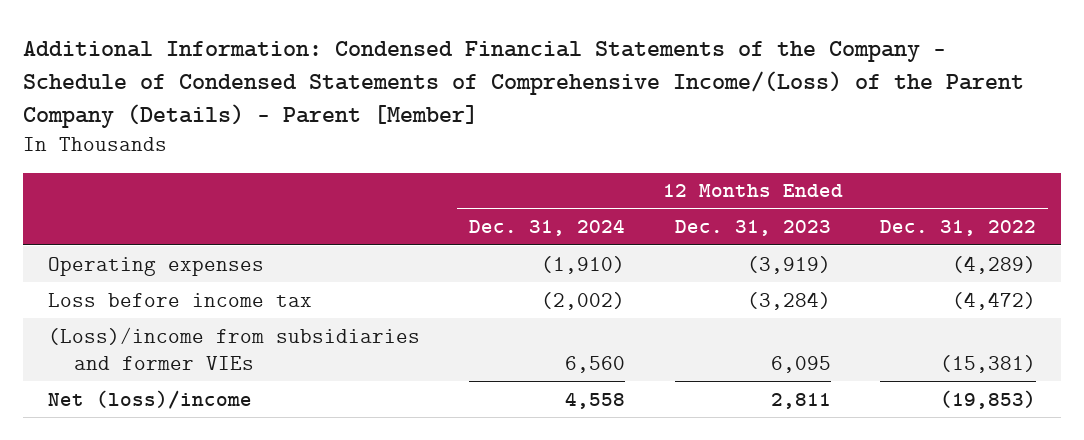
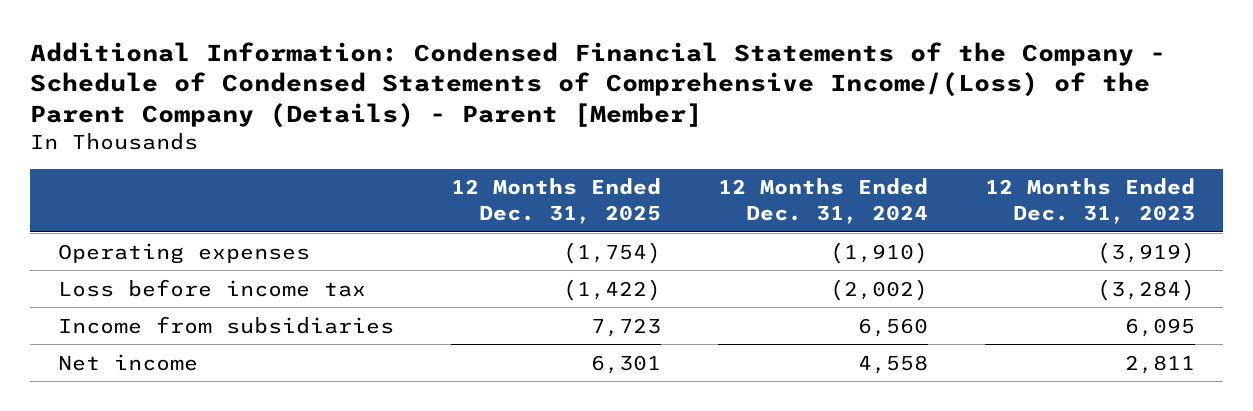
[879,220,1036,237] Dec. 31, 2022 -> none
none -> [451,178,662,224] 12 Months Ended Dec. 31, 2025
[47,326,420,370] (Loss)/income from subsidiaries and former VIEs -> [58,315,395,334] Income from subsidiaries
[47,389,252,409] Net (loss)/income -> [58,353,199,371] Net income

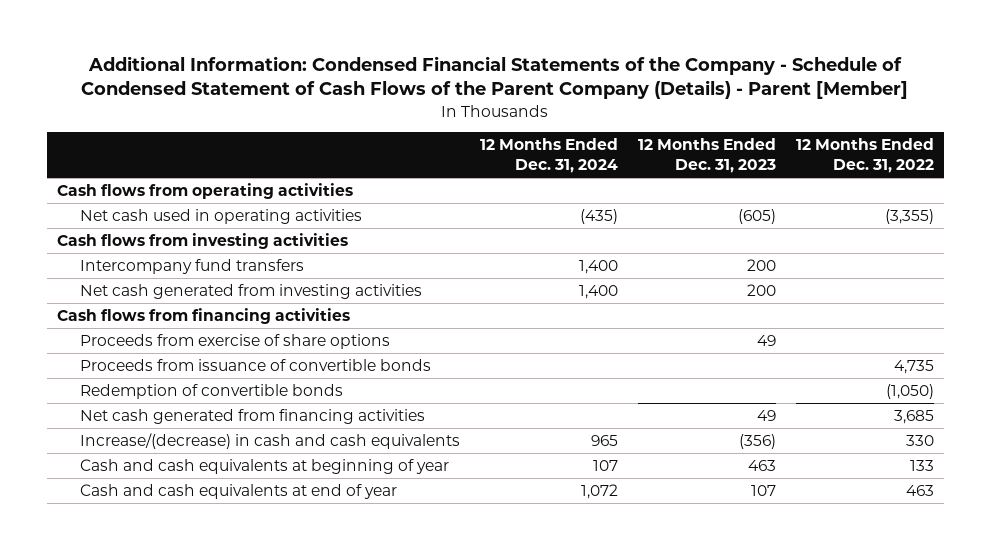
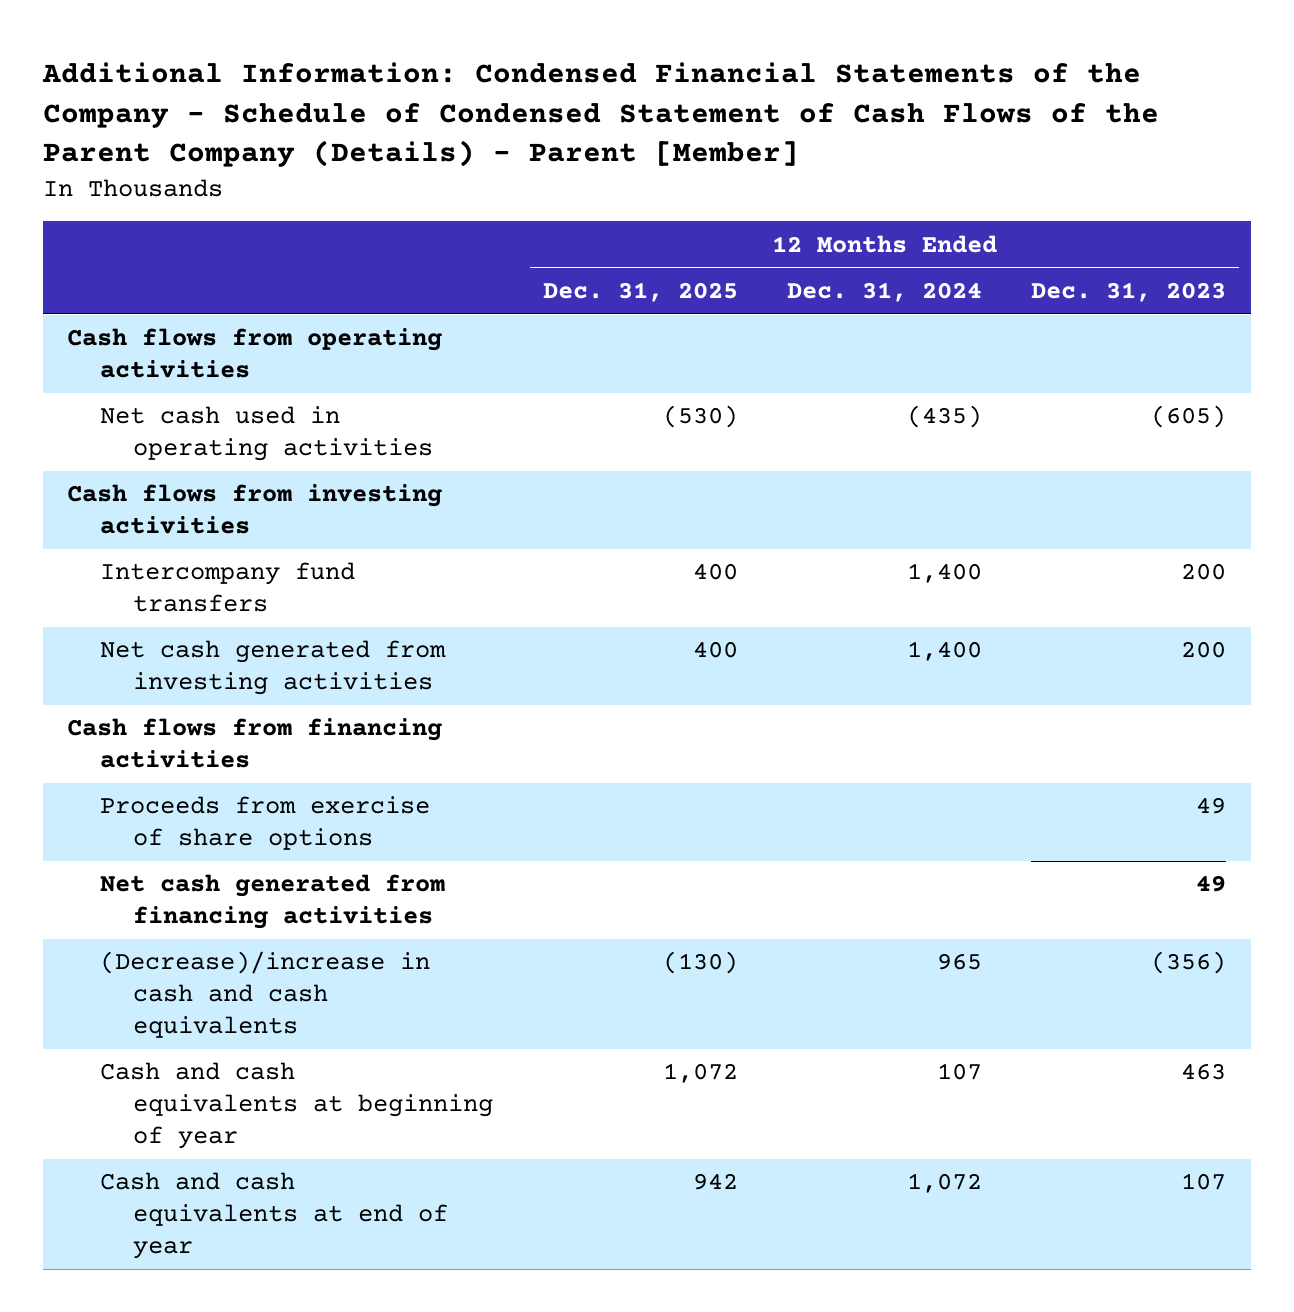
[796,138,935,174] 12 Months Ended Dec. 31, 2022 -> none
none -> [542,281,738,302] Dec. 31, 2025
[79,358,431,371] Proceeds from issuance of convertible bonds -> none
[79,383,343,399] Redemption of convertible bonds -> none
[79,432,460,449] Increase/(decrease) in cash and cash equivalents -> [100,951,431,1039] (Decrease)/increase in cash and cash equivalents

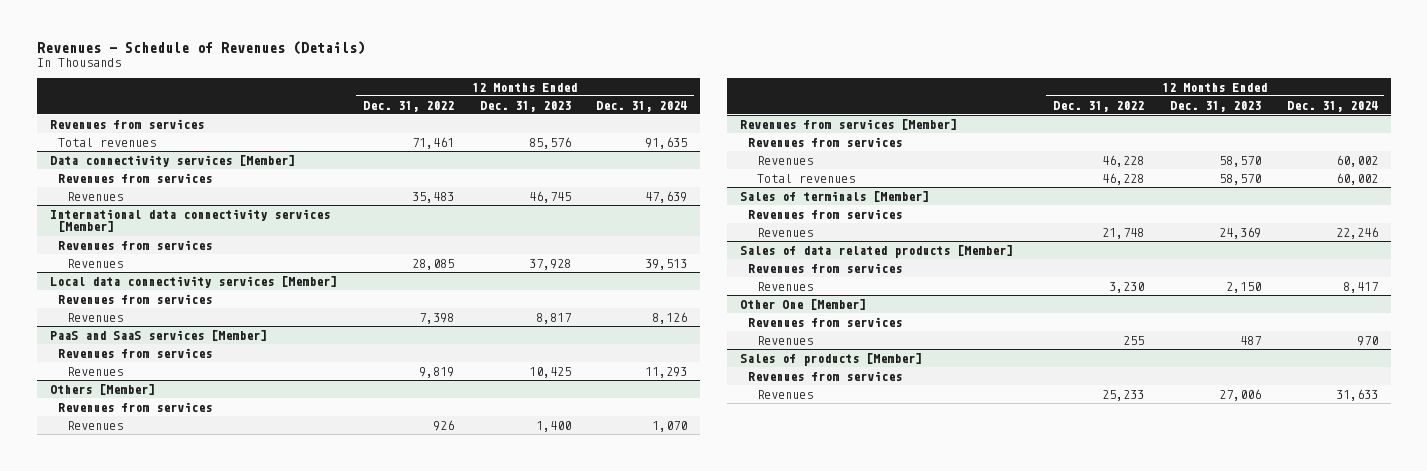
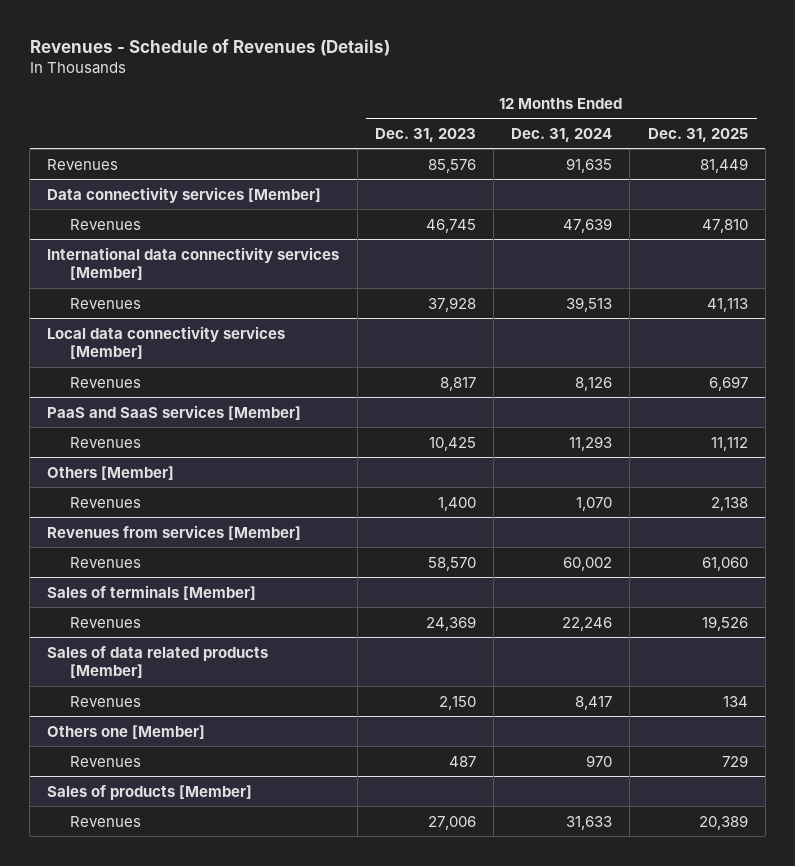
[362,100,454,112] Dec. 31, 2022 -> none
none -> [647,127,748,142] Dec. 31, 2025
[49,118,204,129] Revenues from services -> none
[58,137,157,147] Total revenues -> [47,158,119,170] Revenues
[58,172,213,183] Revenues from services -> none
[58,239,213,250] Revenues from services -> none
[58,293,213,304] Revenues from services -> none
[58,347,213,358] Revenues from services -> none
[58,401,213,412] Revenues from services -> none
[748,136,903,147] Revenues from services -> none
[756,173,855,183] Total revenues -> none
[748,208,903,219] Revenues from services -> none
[748,262,903,273] Revenues from services -> none
[748,316,903,327] Revenues from services -> none
[739,298,866,310] Other One [Member] -> [47,724,206,739] Others one [Member]
[748,370,903,381] Revenues from services -> none

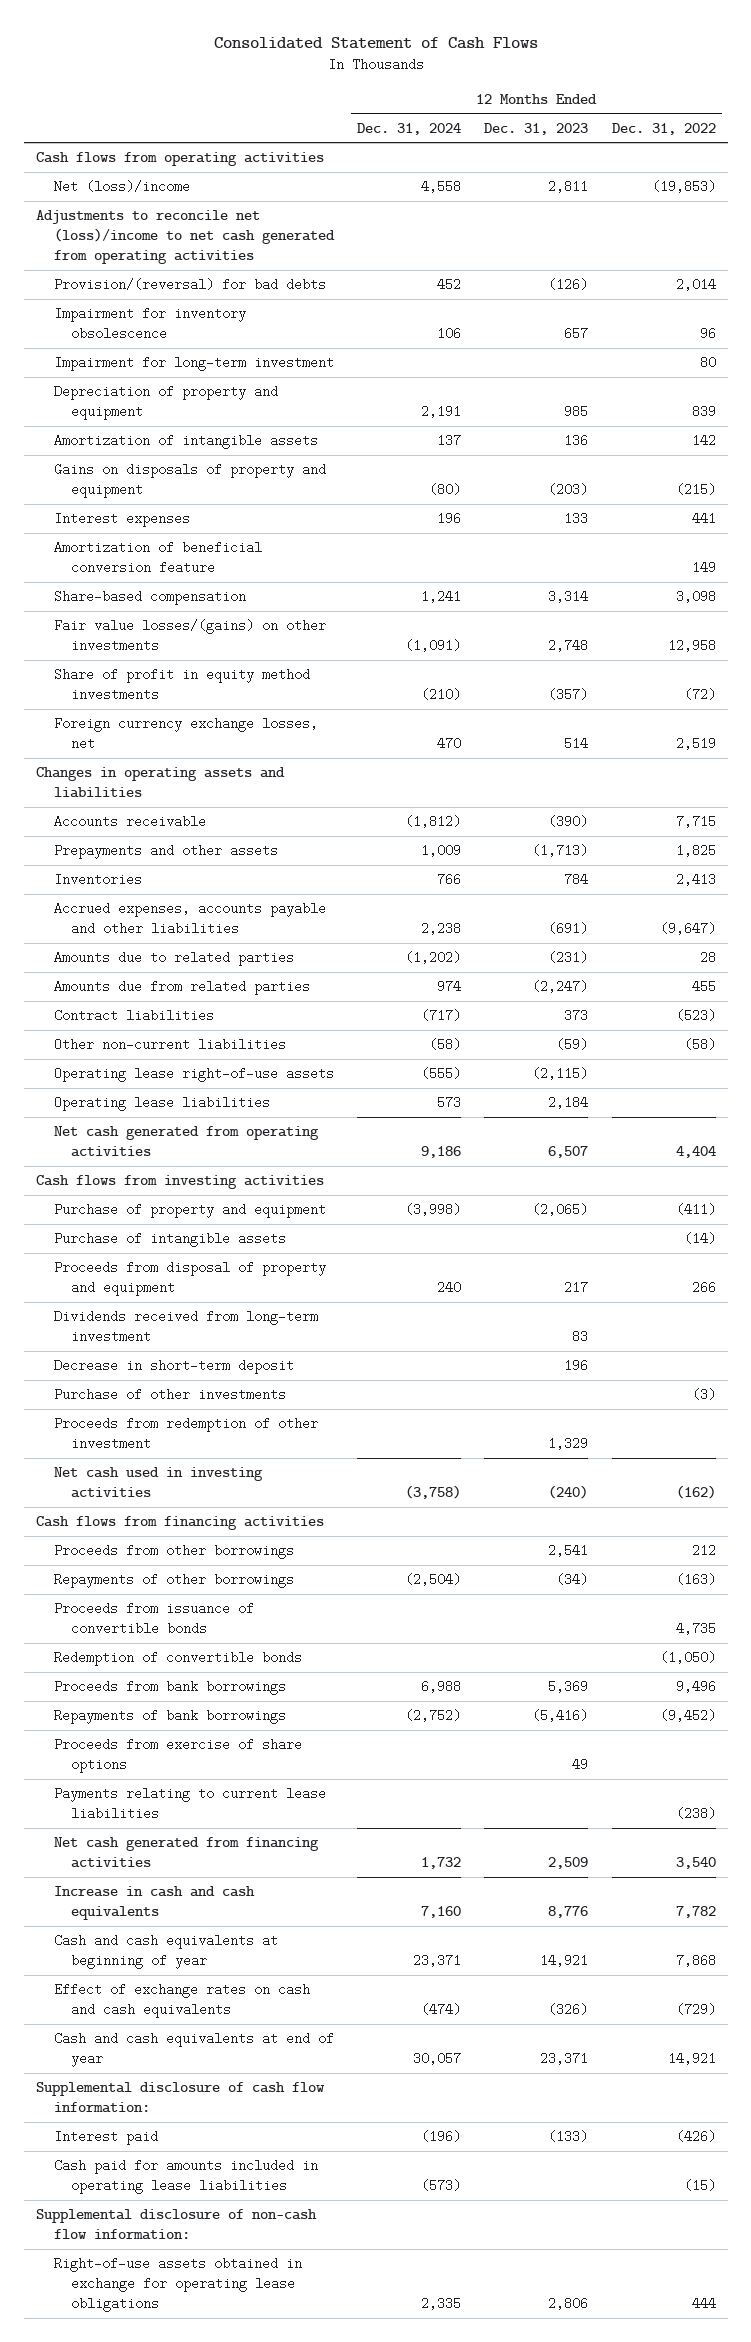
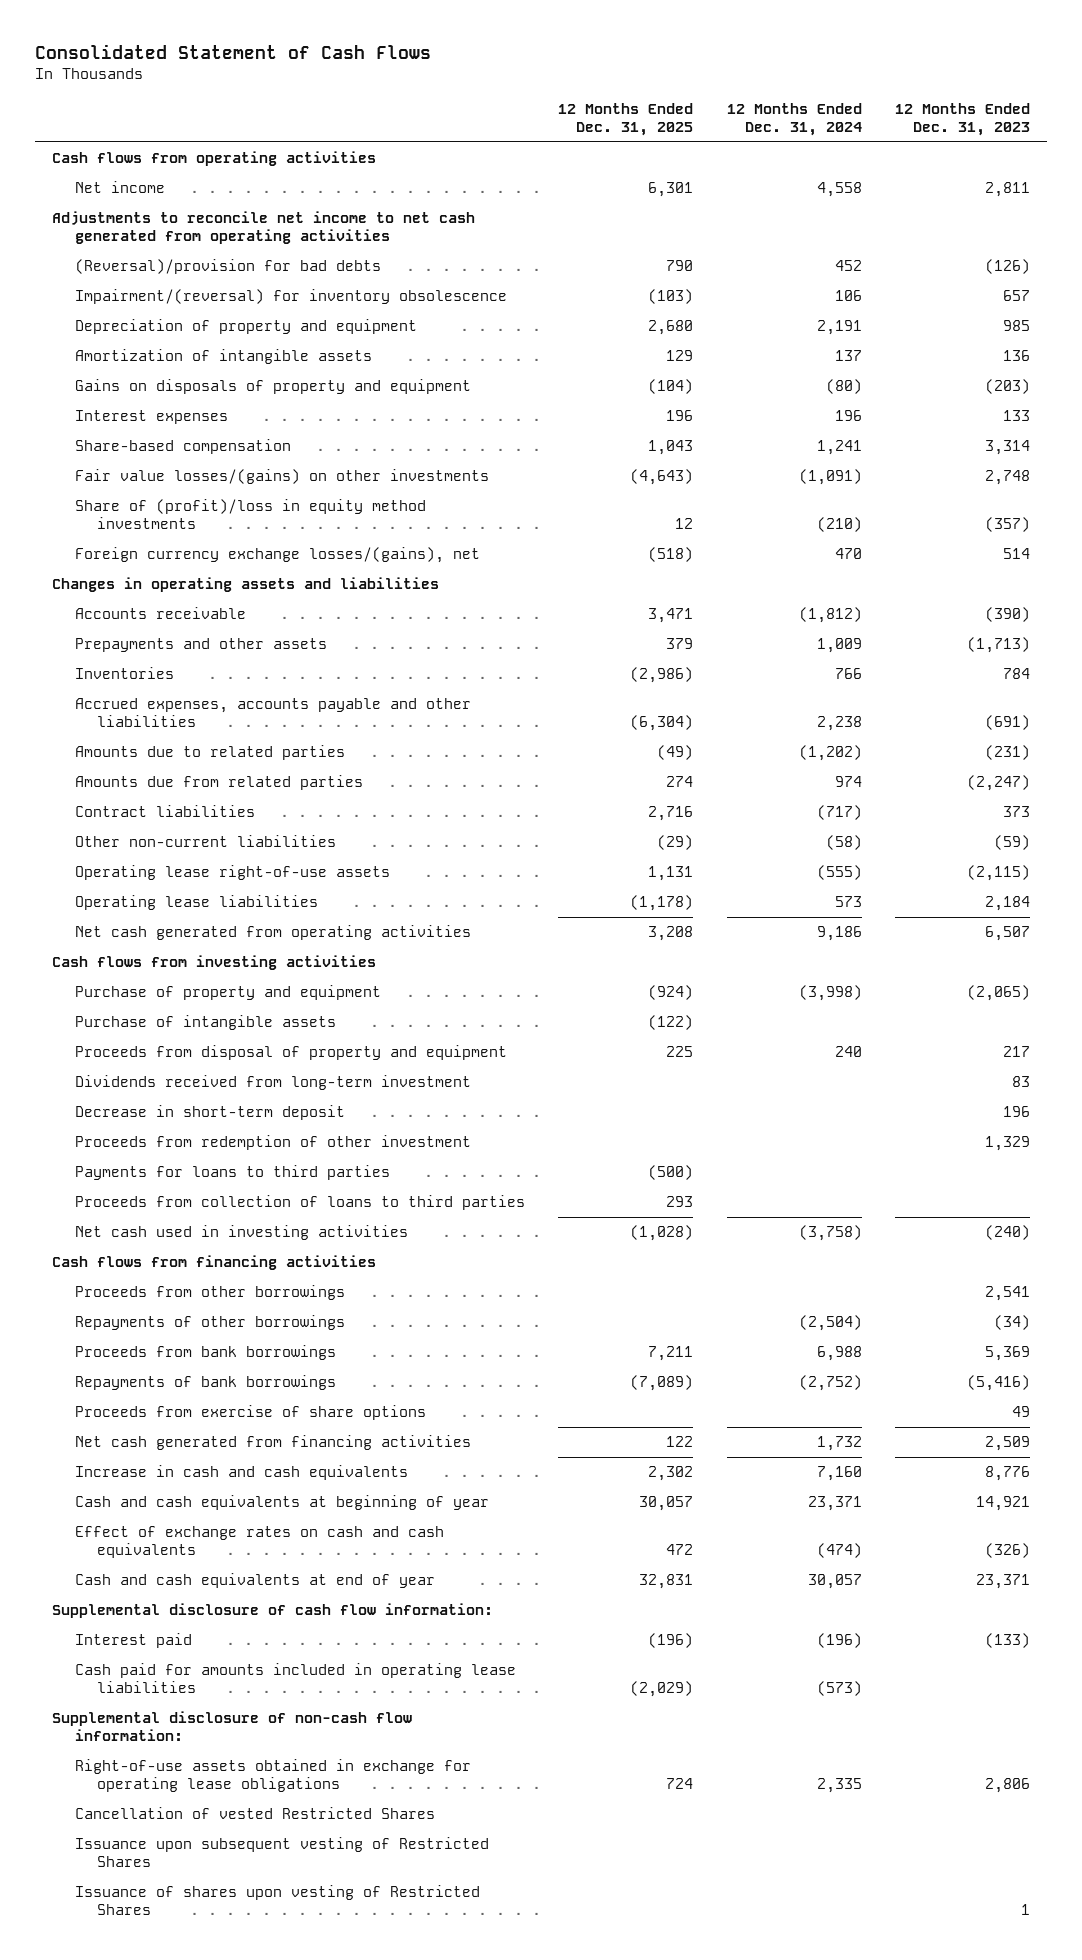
[611,122,716,135] Dec. 31, 2022 -> none
none -> [558,103,694,137] 12 Months Ended Dec. 31, 2025
[53,356,334,372] Impairment for long-term investment -> none
[53,180,190,194] Net (loss)/income -> [74,181,165,194] Net income
[35,210,335,265] Adjustments to reconcile net (loss)/income to net cash generated from operating activities -> [51,211,475,244] Adjustments to reconcile net income to net cash generated from operating activities
[53,278,326,292] Provision/(reversal) for bad debts -> [74,259,381,275] (Reversal)/provision for bad debts
[53,307,246,341] Impairment for inventory obsolescence -> [74,289,507,305] Impairment/(reversal) for inventory obsolescence
[53,541,262,575] Amortization of beneficial conversion feature -> none
[53,668,310,702] Share of profit in equity method investments -> [74,499,426,529] Share of (profit)/loss in equity method investments
[53,717,318,751] Foreign currency exchange losses, net -> [74,547,480,564] Foreign currency exchange losses/(gains), net
[53,1388,286,1402] Purchase of other investments -> none
none -> [74,1165,390,1181] Payments for loans to third parties
none -> [74,1195,525,1211] Proceeds from collection of loans to third parties
[53,1602,254,1636] Proceeds from issuance of convertible bonds -> none
[53,1651,302,1667] Redemption of convertible bonds -> none
[53,1787,326,1821] Payments relating to current lease liabilities -> none
none -> [74,1807,435,1820] Cancellation of vested Restricted Shares
none -> [74,1837,489,1867] Issuance upon subsequent vesting of Restricted Shares
none -> [74,1885,480,1915] Issuance of shares upon vesting of Restricted Shares

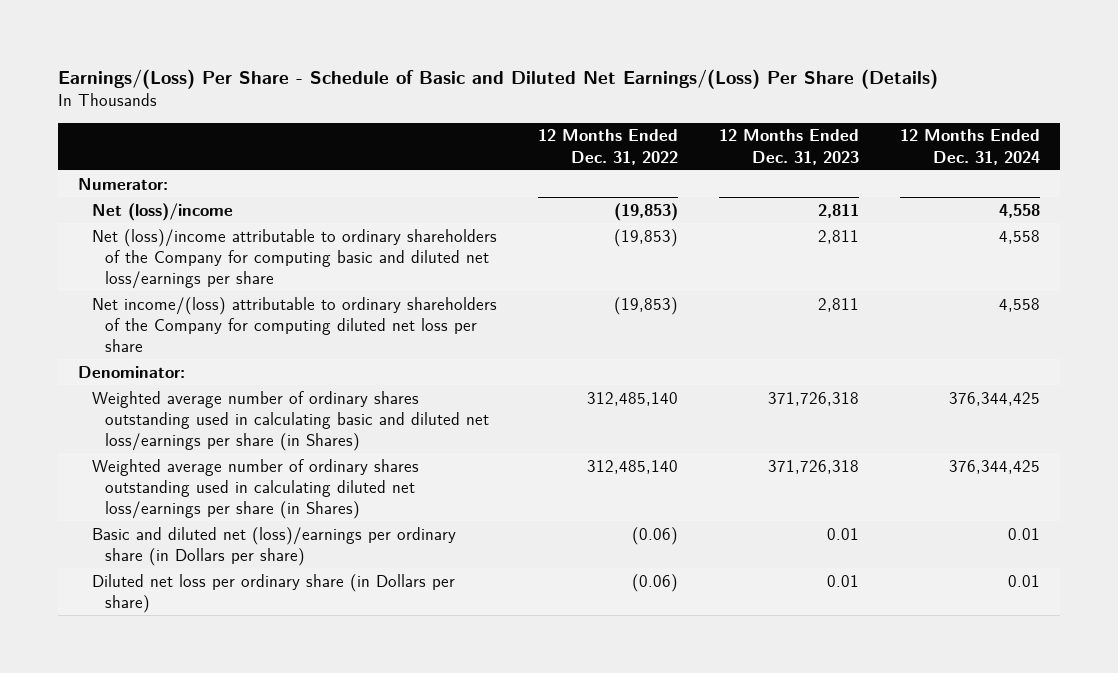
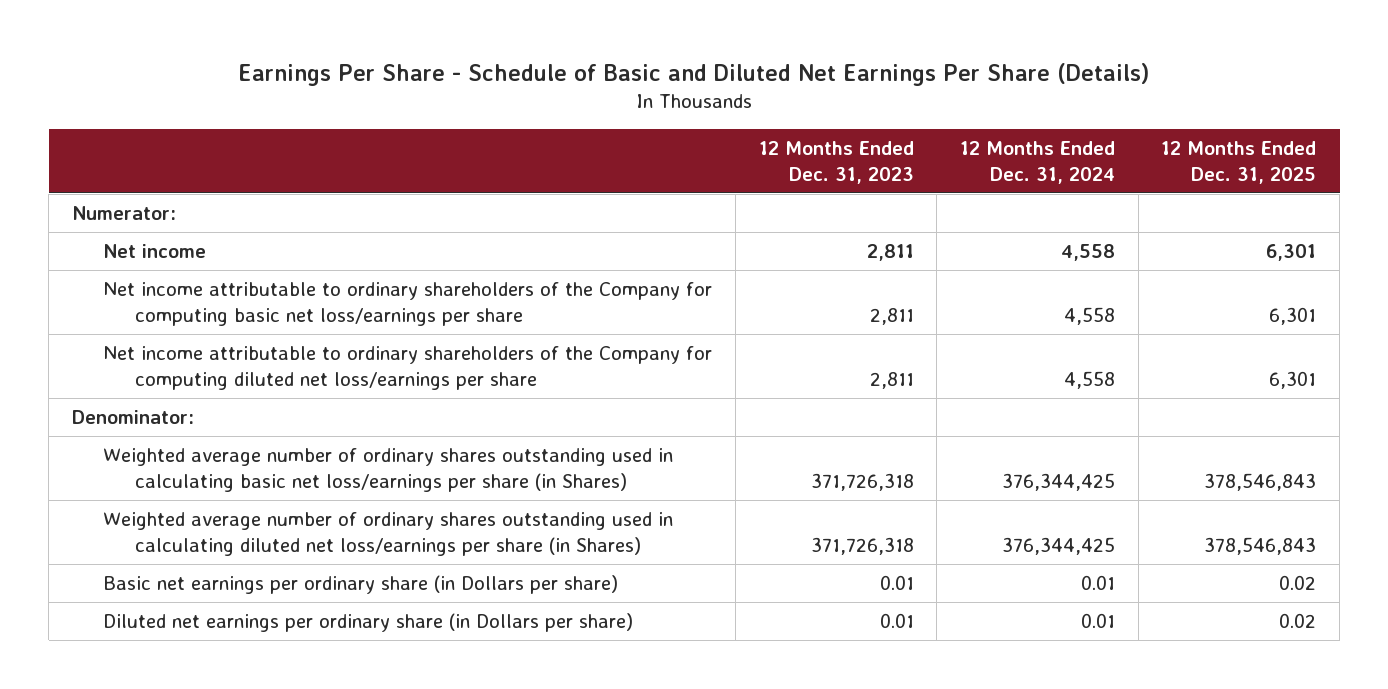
[57,68,938,89] Earnings/(Loss) Per Share - Schedule of Basic and Diluted Net Earnings/(Loss) Per Share (Details) -> [238,62,1150,86] Earnings Per Share - Schedule of Basic and Diluted Net Earnings Per Share (Details)
[537,129,678,165] 12 Months Ended Dec. 31, 2022 -> none
none -> [1161,140,1317,184] 12 Months Ended Dec. 31, 2025
[91,202,233,221] Net (loss)/income -> [103,243,207,258] Net income
[91,228,497,290] Net (loss)/income attributable to ordinary shareholders of the Company for computing basic and diluted net loss/earnings per share -> [103,281,713,326] Net income attributable to ordinary shareholders of the Company for computing basic net loss/earnings per share
[91,296,497,353] Net income/(loss) attributable to ordinary shareholders of the Company for computing diluted net loss per share -> [103,345,713,390] Net income attributable to ordinary shareholders of the Company for computing diluted net loss/earnings per share
[91,390,490,452] Weighted average number of ordinary shares outstanding used in calculating basic and diluted net loss/earnings per share (in Shares) -> [103,447,674,492] Weighted average number of ordinary shares outstanding used in calculating basic net loss/earnings per share (in Shares)
[91,526,456,566] Basic and diluted net (loss)/earnings per ordinary share (in Dollars per share) -> [103,574,619,594] Basic net earnings per ordinary share (in Dollars per share)
[91,573,455,613] Diluted net loss per ordinary share (in Dollars per share) -> [103,612,634,632] Diluted net earnings per ordinary share (in Dollars per share)

